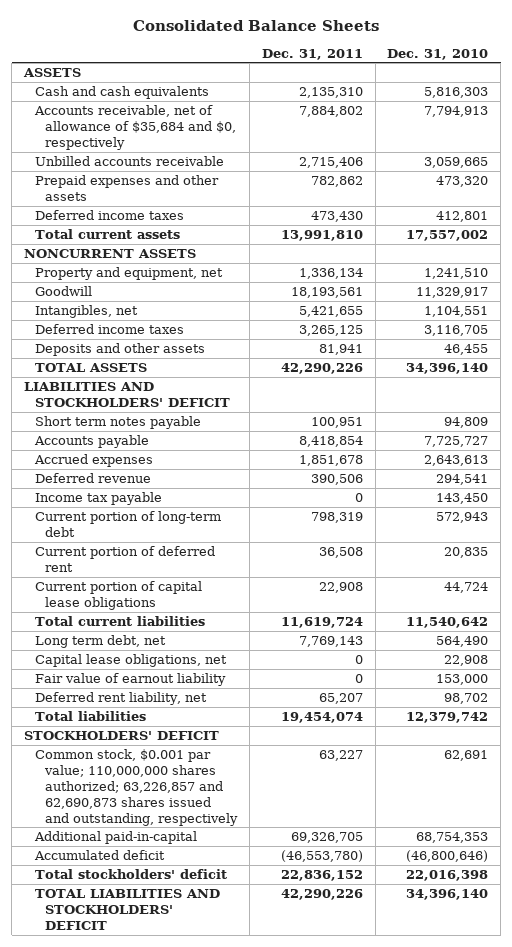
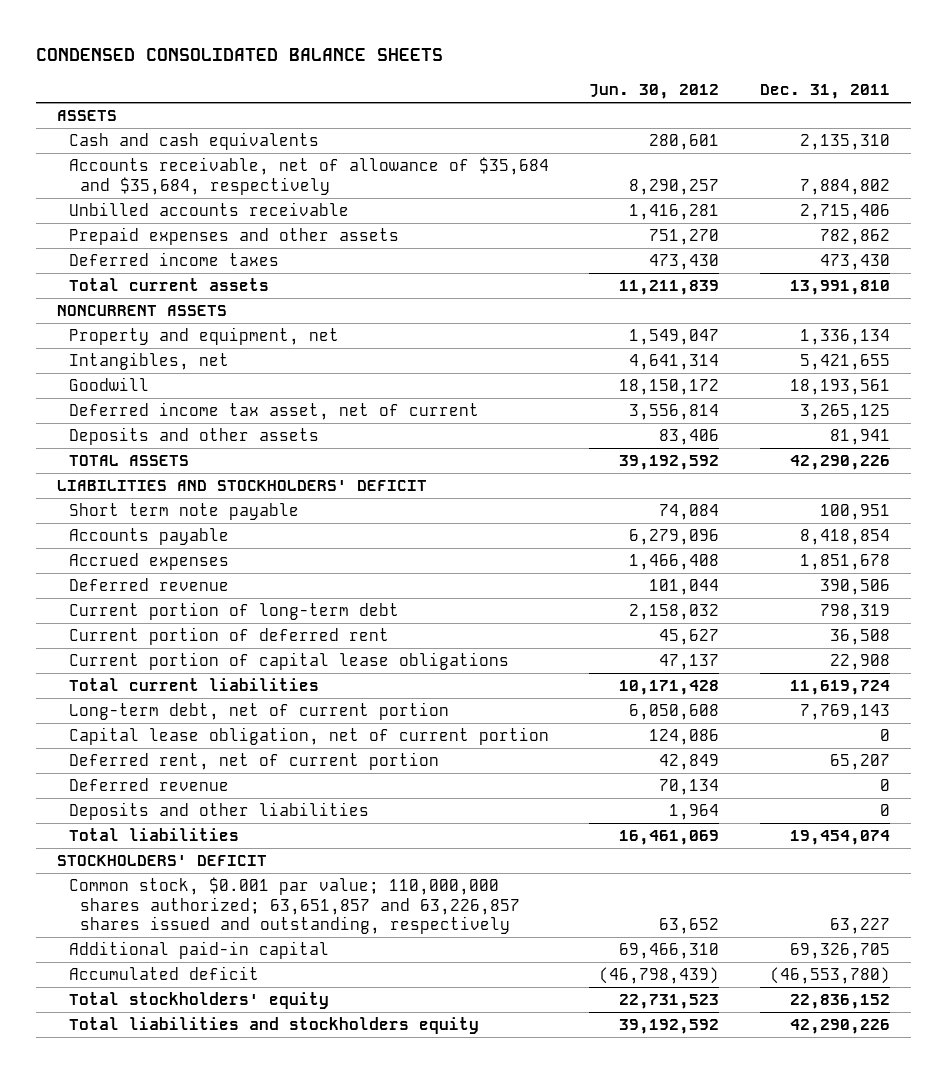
[133,19,380,31] Consolidated Balance Sheets -> [36,48,444,62] CONDENSED CONSOLIDATED BALANCE SHEETS
[387,48,489,60] Dec. 31, 2010 -> none
none -> [589,84,720,100] Jun. 30, 2012
[33,105,237,150] Accounts receivable, net of allowance of $35,684 and $0, respectively -> [68,157,549,195] Accounts receivable, net of allowance of $35,684 and $35,684, respectively
[34,286,92,297] Goodwill -> [68,377,149,392] Goodwill
[34,324,184,335] Deferred income taxes -> [68,402,479,421] Deferred income tax asset, net of current
[34,416,201,430] Short term notes payable -> [68,503,299,521] Short term note payable
[34,492,162,506] Income tax payable -> none
[34,673,226,687] Fair value of earnout liability -> none
[34,635,166,649] Long term debt, net -> [68,702,449,721] Long-term debt, net of current portion
[34,654,227,668] Capital lease obligations, net -> [68,727,549,746] Capital lease obligation, net of current portion
[34,692,207,706] Deferred rent liability, net -> [68,752,439,771] Deferred rent, net of current portion
none -> [68,778,229,792] Deferred revenue
none -> [68,802,369,821] Deposits and other liabilities
[34,749,239,826] Common stock, $0.001 par value; 110,000,000 shares authorized; 63,226,857 and 62,690,873 shares issued and outstanding, respectively -> [68,877,521,935] Common stock, $0.001 par value; 110,000,000 shares authorized; 63,651,857 and 63,226,857 shares issued and outstanding, respectively
[33,831,197,845] Additional paid-in-capital -> [68,941,329,960] Additional paid-in capital
[34,869,227,880] Total stockholders' deficit -> [68,992,329,1010] Total stockholders' equity
[34,889,220,930] TOTAL LIABILITIES AND STOCKHOLDERS' DEFICIT -> [68,1017,479,1035] Total liabilities and stockholders equity

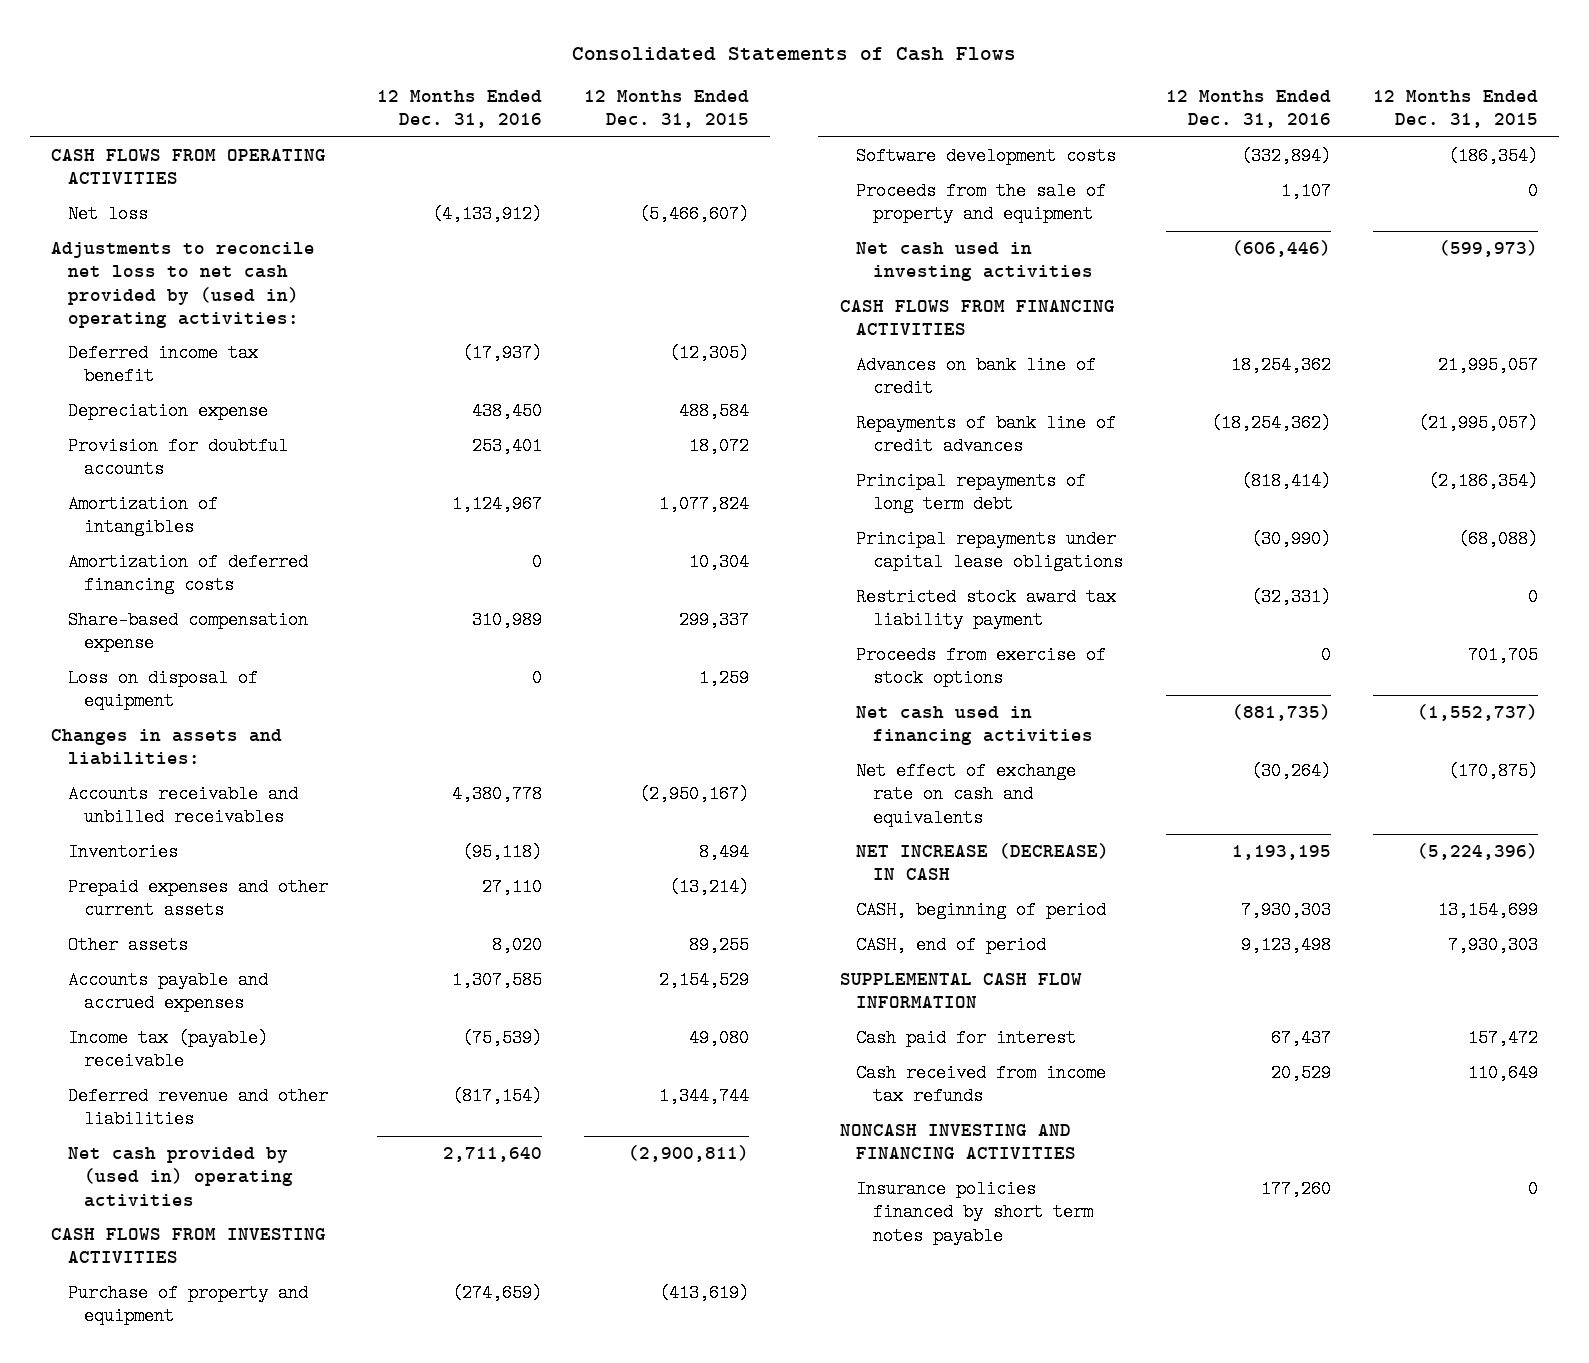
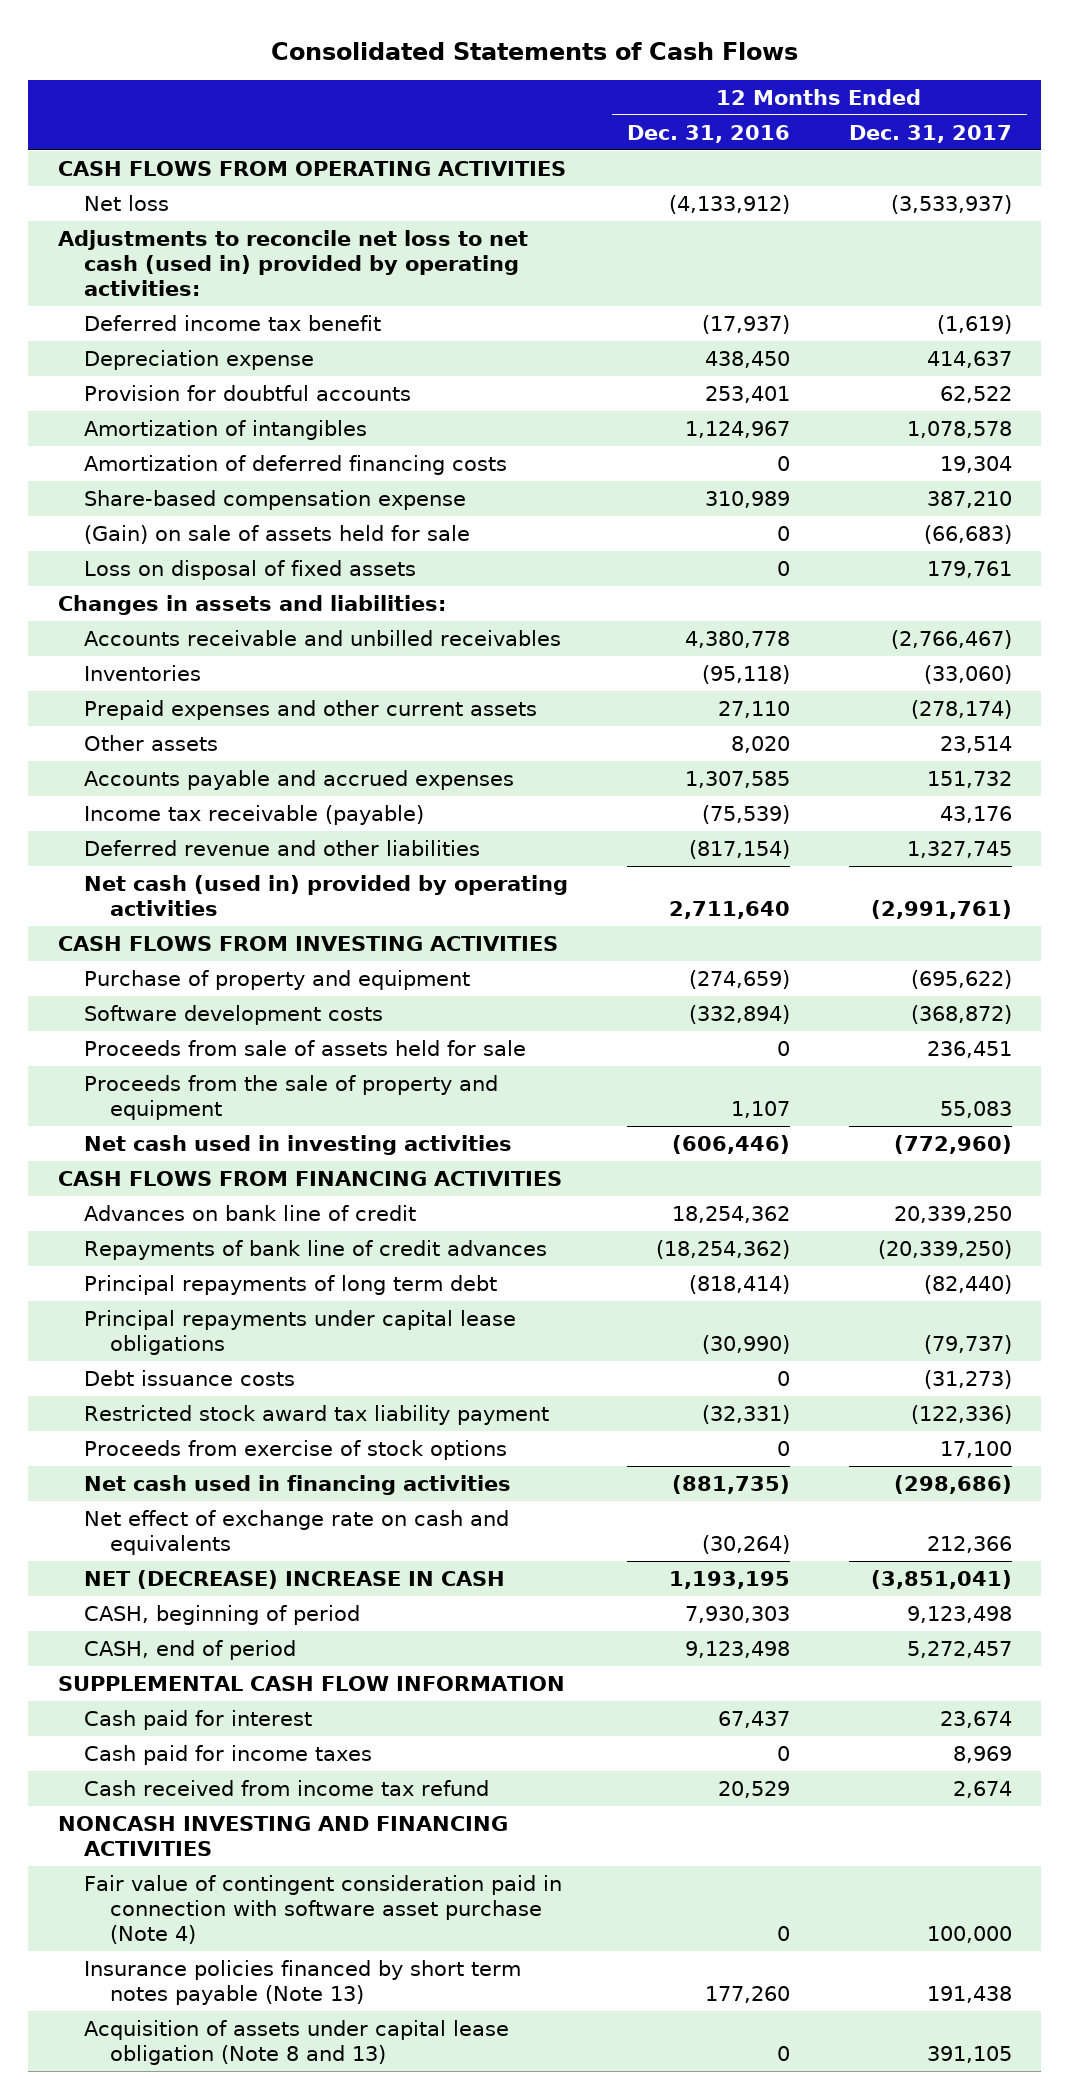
[584,89,750,129] 12 Months Ended Dec. 31, 2015 -> none
none -> [848,124,1012,143] Dec. 31, 2017
[50,242,315,328] Adjustments to reconcile net loss to net cash provided by (used in) operating activities: -> [57,229,528,296] Adjustments to reconcile net loss to net cash (used in) provided by operating activities:
none -> [83,524,470,544] (Gain) on sale of assets held for sale
[67,669,258,711] Loss on disposal of equipment -> [83,559,416,580] Loss on disposal of fixed assets
[67,1029,268,1071] Income tax (payable) receivable -> [83,804,424,825] Income tax receivable (payable)
[67,1147,294,1207] Net cash provided by (used in) operating activities -> [83,874,568,916] Net cash (used in) provided by operating activities
none -> [83,1039,526,1056] Proceeds from sale of assets held for sale
none -> [83,1369,295,1386] Debt issuance costs
[856,843,1110,881] NET INCREASE (DECREASE) IN CASH -> [83,1569,505,1589] NET (DECREASE) INCREASE IN CASH
none -> [83,1744,372,1765] Cash paid for income taxes
[856,1064,1107,1106] Cash received from income tax refunds -> [83,1779,489,1796] Cash received from income tax refund
none -> [83,1874,562,1944] Fair value of contingent consideration paid in connection with software asset purchase (Note 4)
[856,1180,1094,1245] Insurance policies financed by short term notes payable -> [83,1959,521,2005] Insurance policies financed by short term notes payable (Note 13)
none -> [83,2019,509,2065] Acquisition of assets under capital lease obligation (Note 8 and 13)

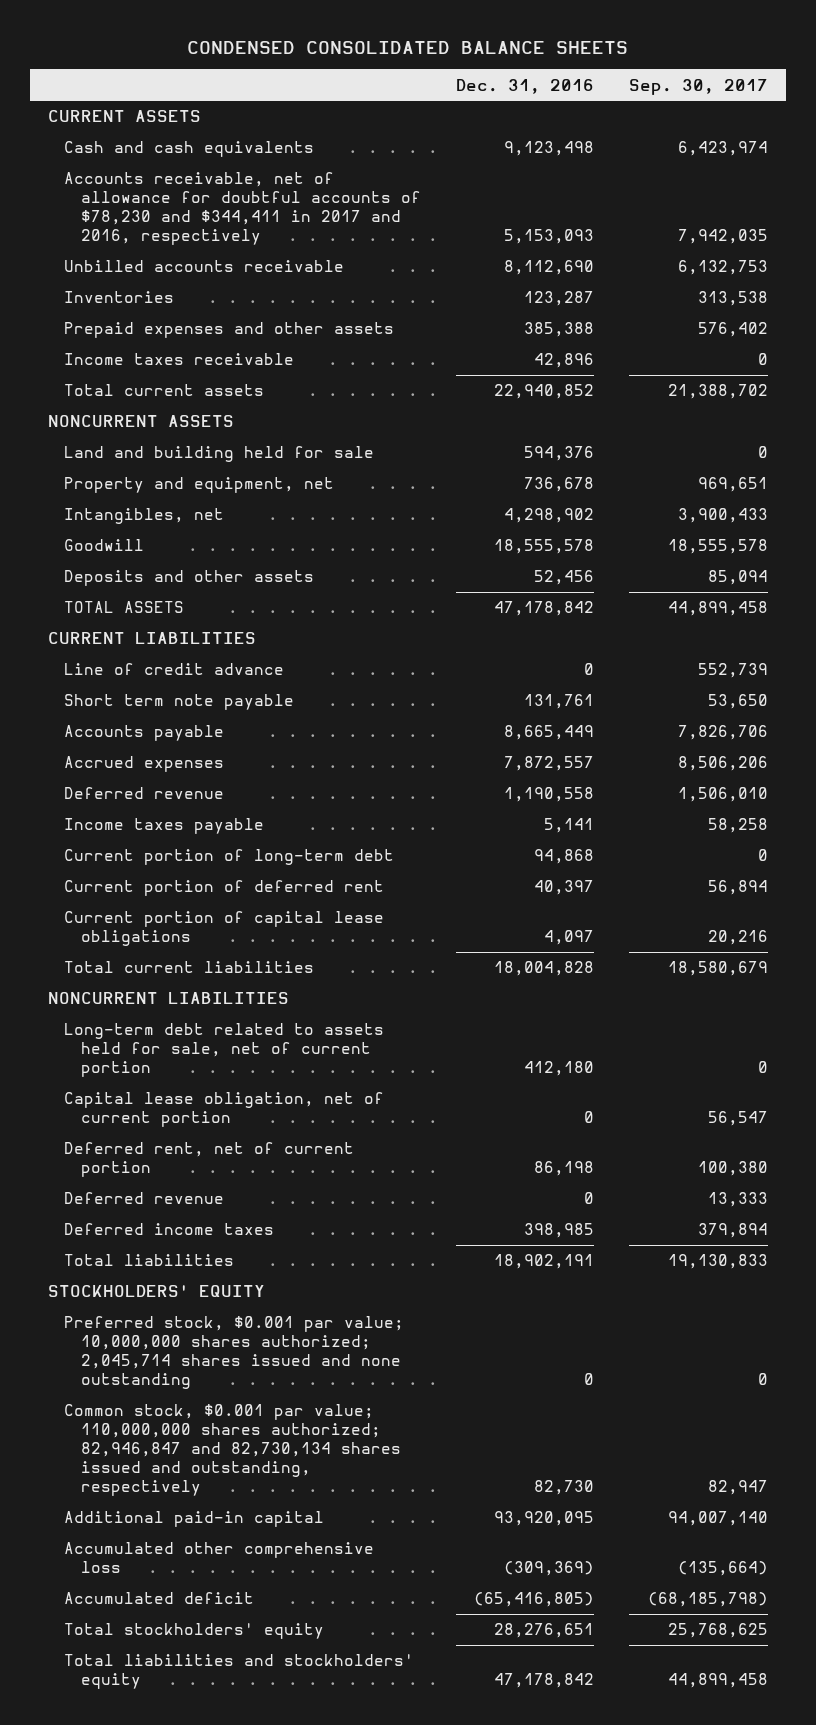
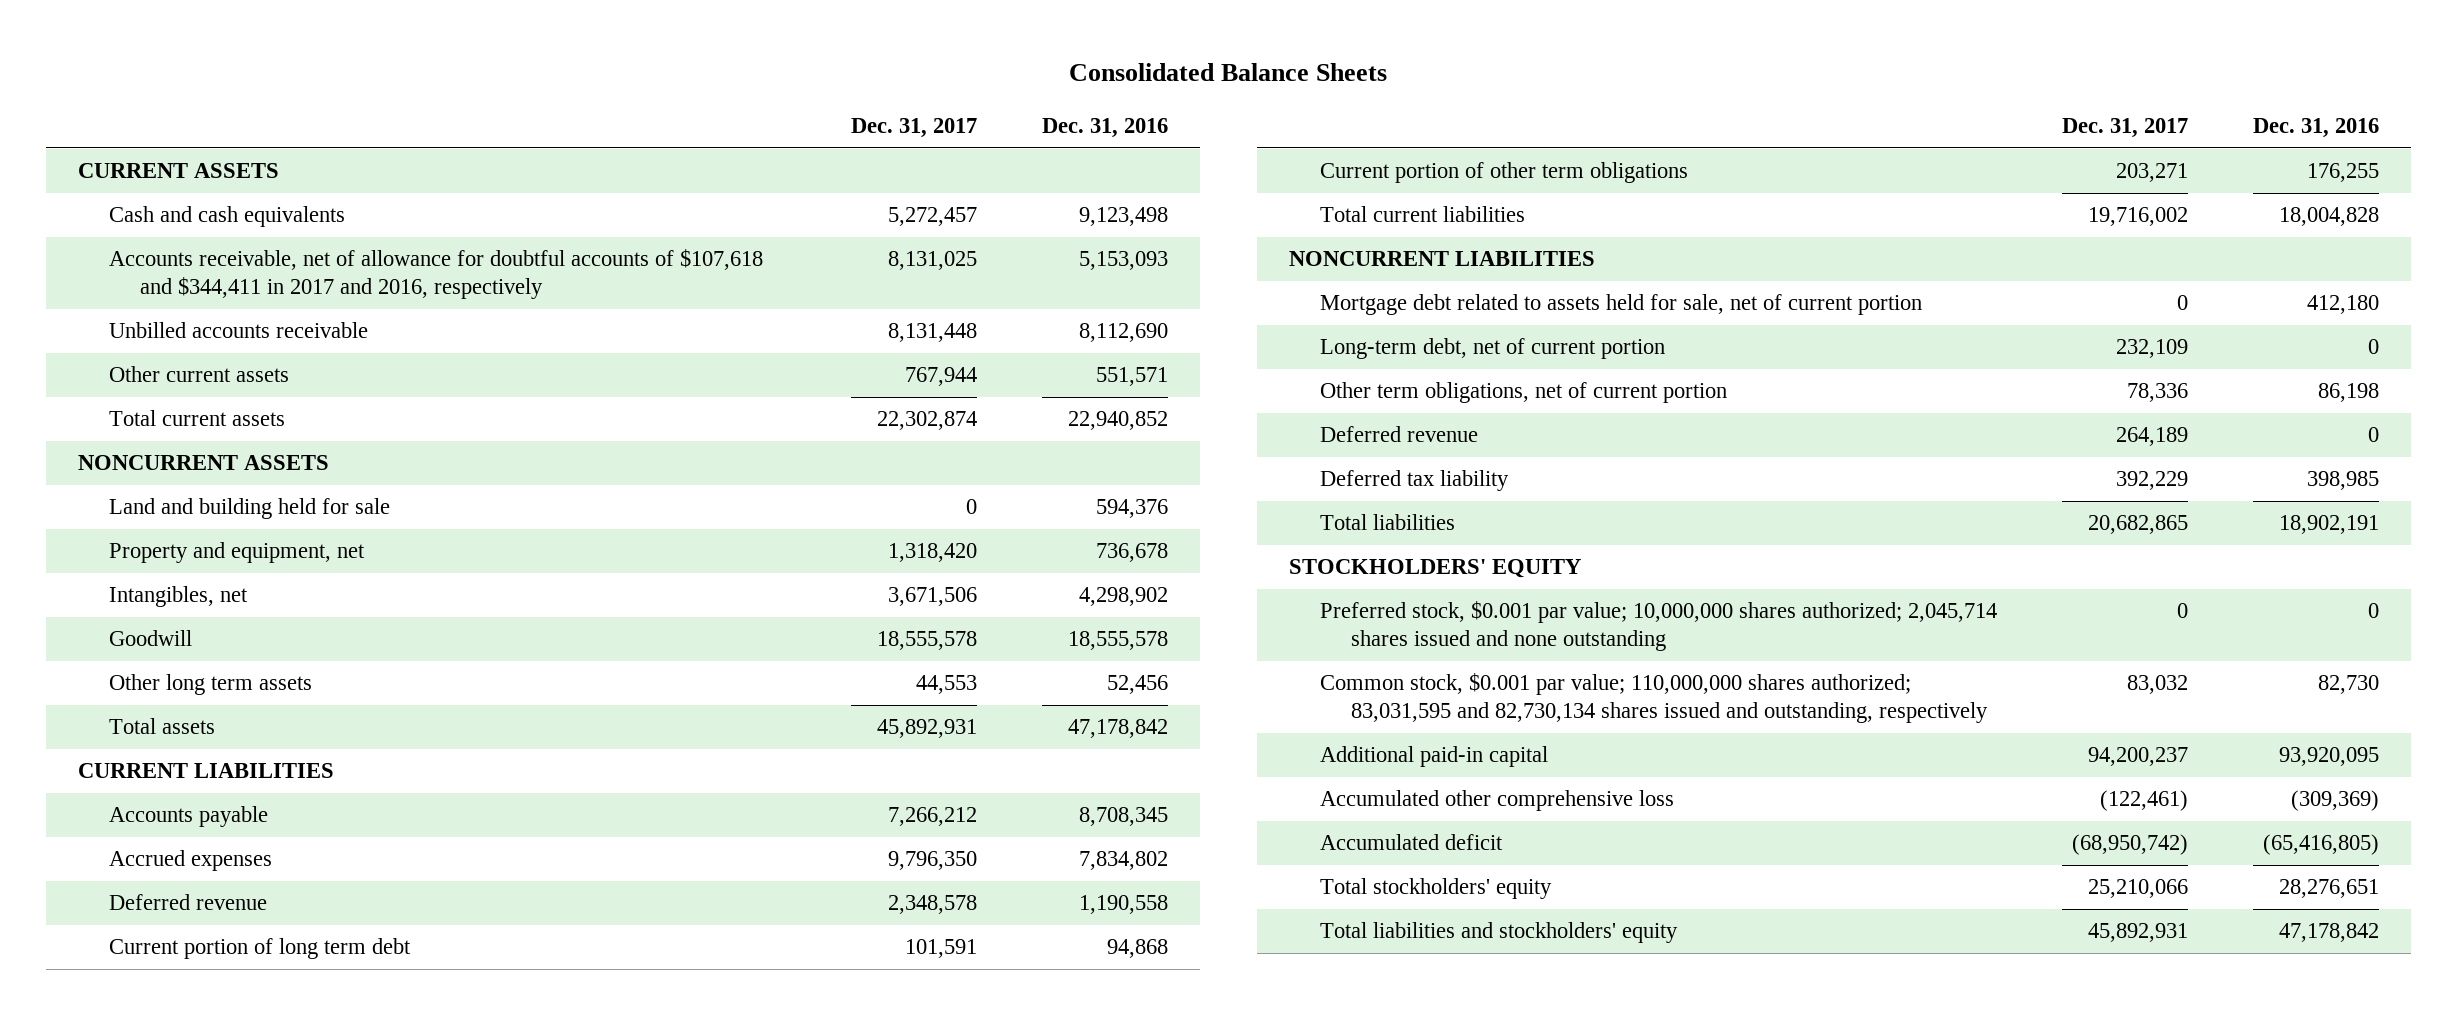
[186,40,628,54] CONDENSED CONSOLIDATED BALANCE SHEETS -> [1069,62,1388,81] Consolidated Balance Sheets
[629,78,769,95] Sep. 30, 2017 -> none
none -> [850,117,977,138] Dec. 31, 2017
[64,172,421,246] Accounts receivable, net of allowance for doubtful accounts of $78,230 and $344,411 in 2017 and 2016, respectively -> [108,249,763,299] Accounts receivable, net of allowance for doubtful accounts of $107,618 and $344,411 in 2017 and 2016, respectively
[64,291,175,304] Inventories -> none
[64,322,395,339] Prepaid expenses and other assets -> none
[64,353,295,366] Income taxes receivable -> none
none -> [108,366,289,383] Other current assets
[64,570,315,587] Deposits and other assets -> [108,674,312,696] Other long term assets
[64,601,185,614] TOTAL ASSETS -> [108,718,215,735] Total assets
[64,663,285,676] Line of credit advance -> none
[64,694,295,711] Short term note payable -> none
[503,725,594,741] 8,665,449 -> [1078,807,1168,827] 8,708,345
[503,756,594,772] 7,872,557 -> [1078,851,1168,871] 7,834,802
[64,818,265,835] Income taxes payable -> none
[64,911,385,947] Current portion of capital lease obligations -> none
[64,849,395,866] Current portion of long-term debt -> [108,938,411,960] Current portion of long term debt
[64,880,385,897] Current portion of deferred rent -> [1319,162,1688,184] Current portion of other term obligations
[533,880,594,896] 40,397 -> [2306,163,2379,183] 176,255
[64,1092,385,1128] Capital lease obligation, net of current portion -> none
[64,1023,385,1078] Long-term debt related to assets held for sale, net of current portion -> [1319,294,1922,316] Mortgage debt related to assets held for sale, net of current portion
none -> [1319,338,1665,360] Long-term debt, net of current portion
[64,1142,355,1178] Deferred rent, net of current portion -> [1319,382,1727,404] Other term obligations, net of current portion
[64,1223,275,1236] Deferred income taxes -> [1319,470,1509,492] Deferred tax liability
[64,1404,401,1497] Common stock, $0.001 par value; 110,000,000 shares authorized; 82,946,847 and 82,730,134 shares issued and outstanding, respectively -> [1319,673,1988,723] Common stock, $0.001 par value; 110,000,000 shares authorized; 83,031,595 and 82,730,134 shares issued and outstanding, respectively

